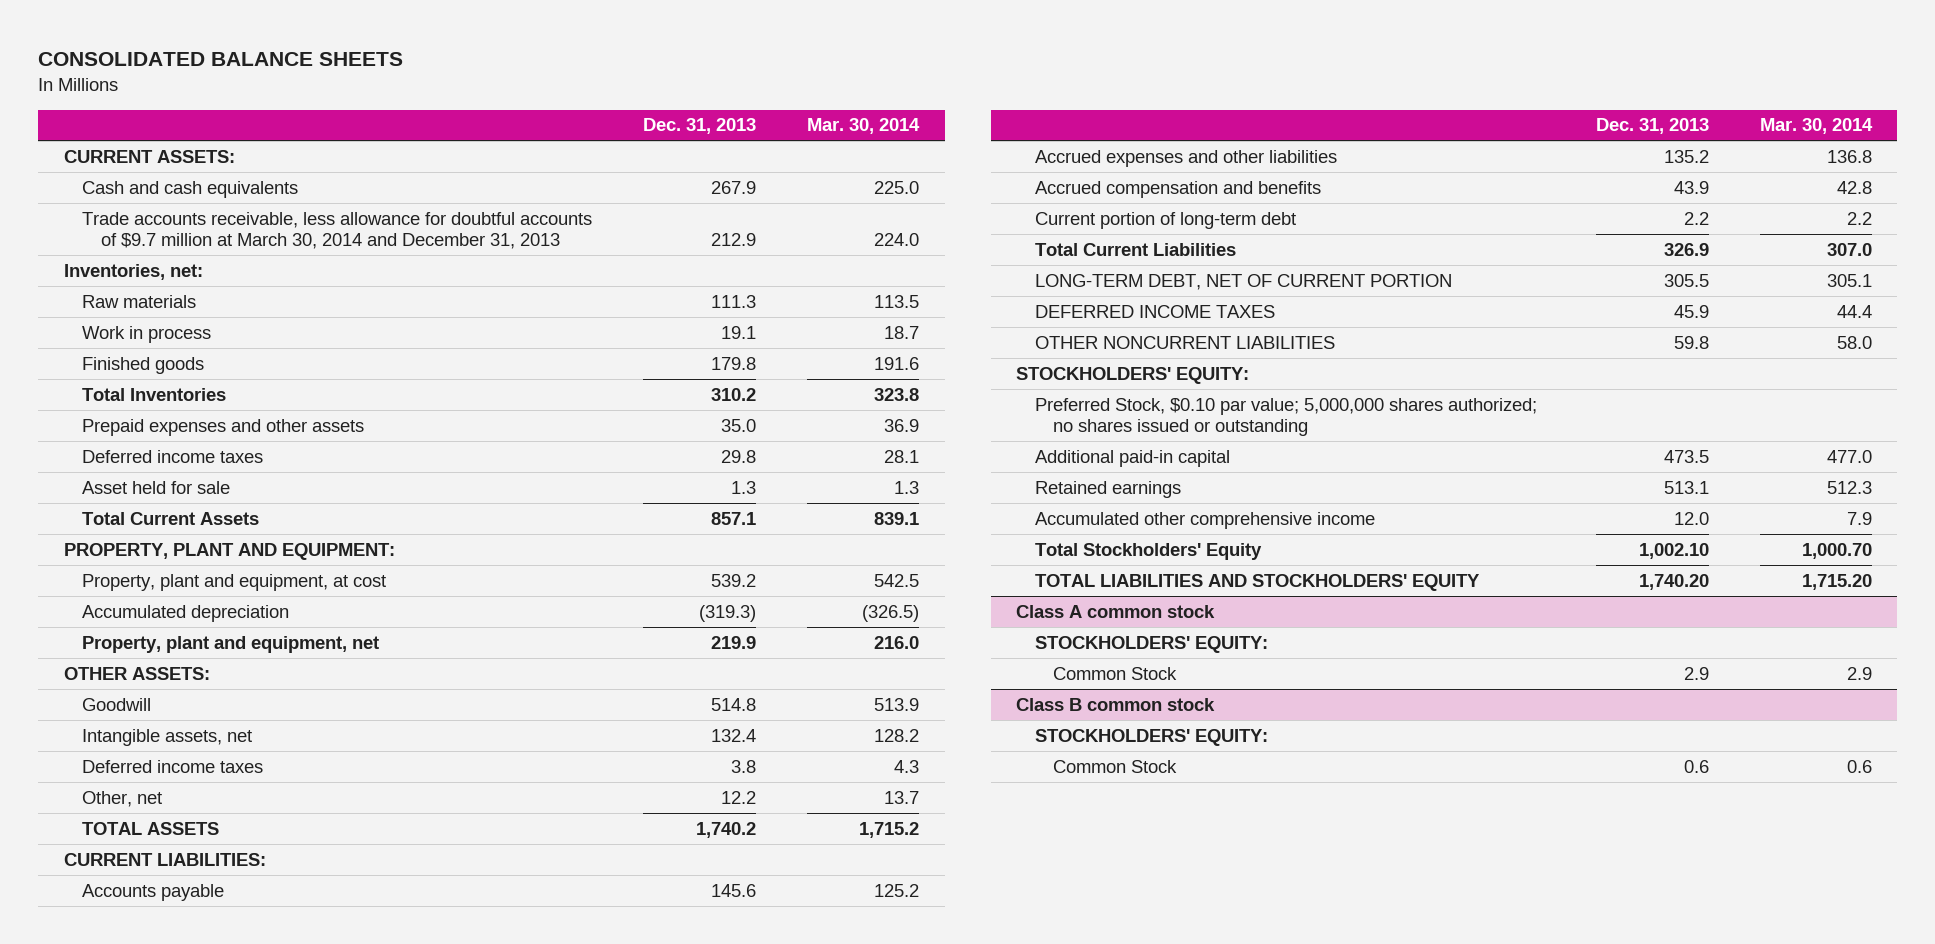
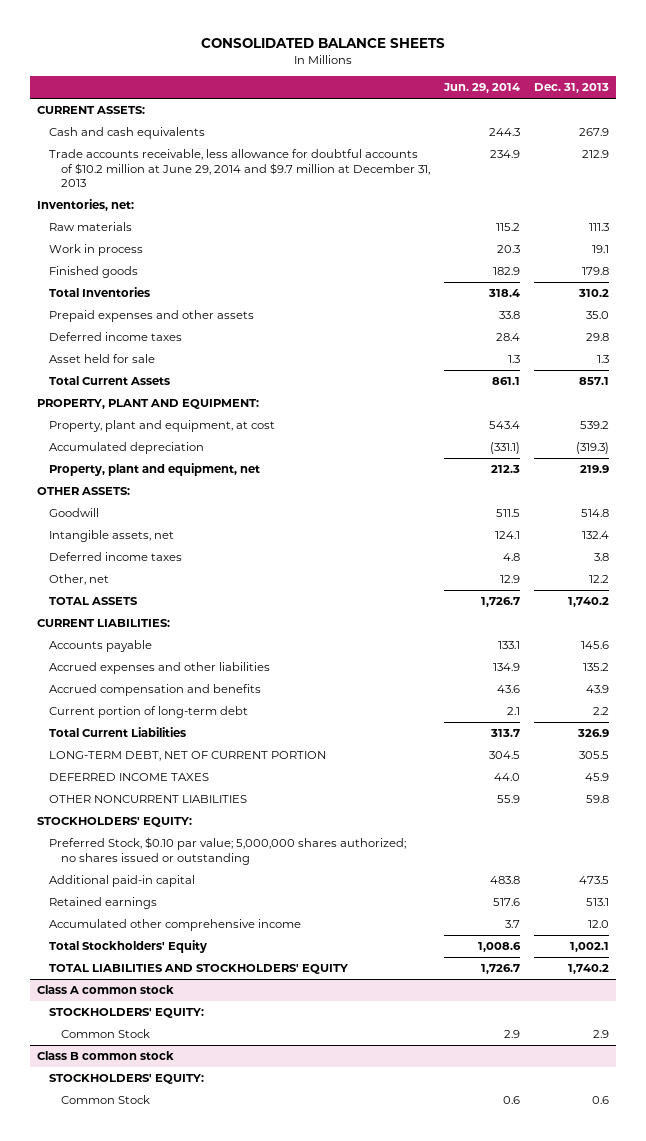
[807,118,921,135] Mar. 30, 2014 -> none
none -> [442,83,520,94] Jun. 29, 2014
[82,211,593,249] Trade accounts receivable, less allowance for doubtful accounts of $9.7 million at March 30, 2014 and December 31, 2013 -> [48,149,430,188] Trade accounts receivable, less allowance for doubtful accounts of $10.2 million at June 29, 2014 and $9.7 million at December 31, 2013
[1638,542,1709,559] 1,002.10 -> [569,942,609,953] 1,002.1
[1638,573,1709,590] 1,740.20 -> [567,964,609,975] 1,740.2

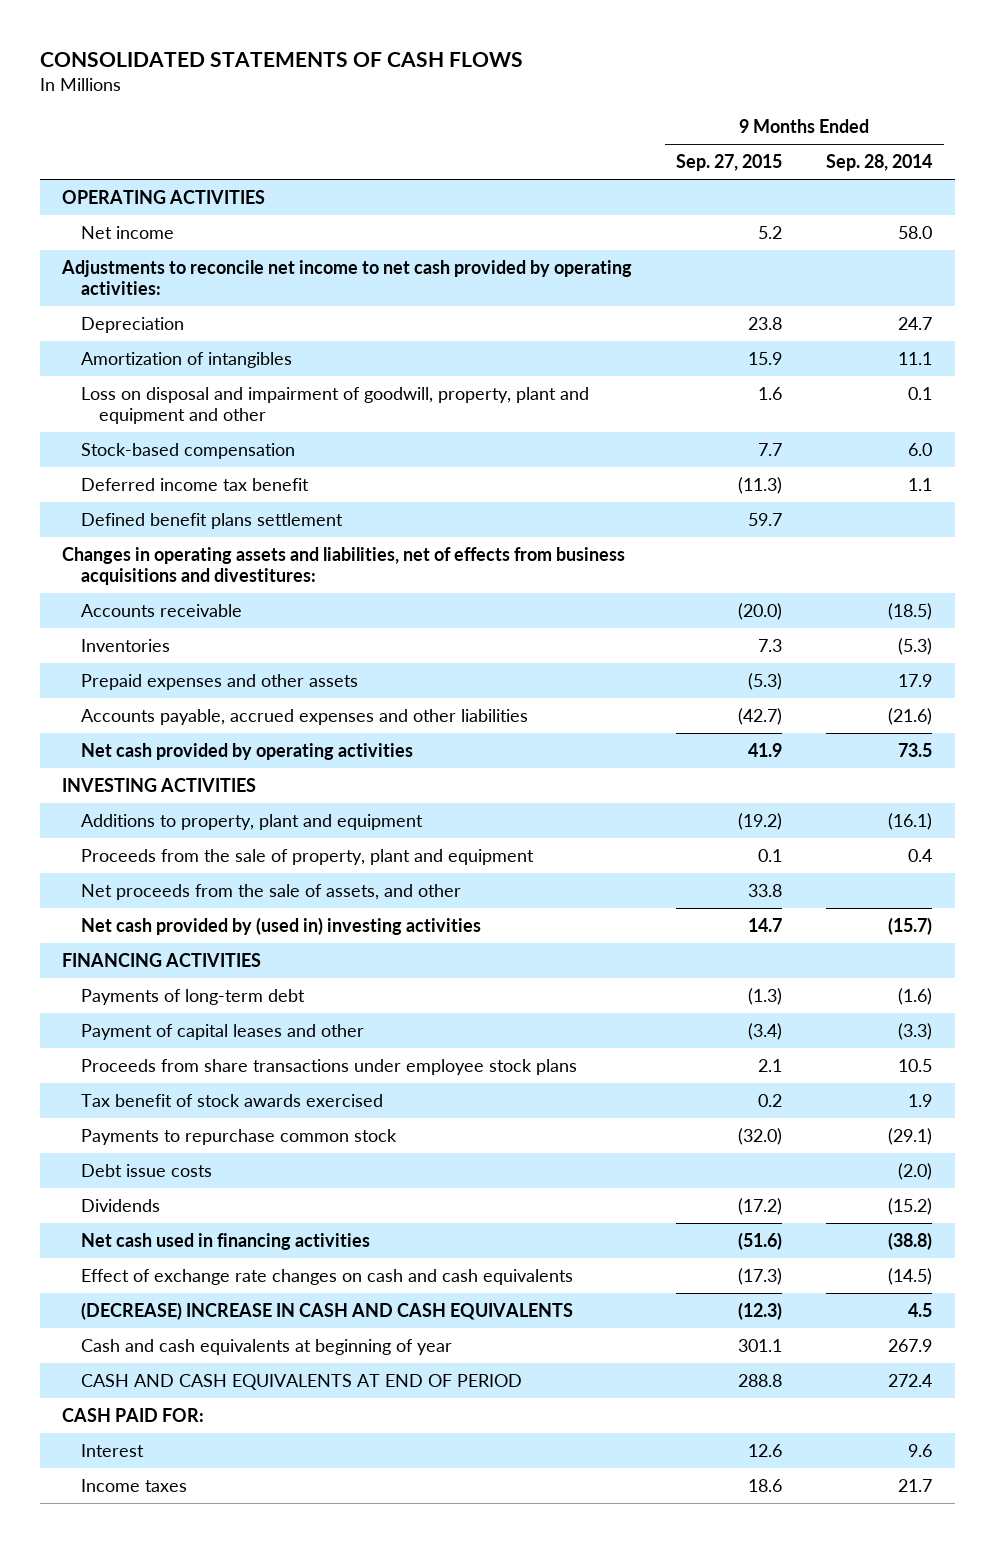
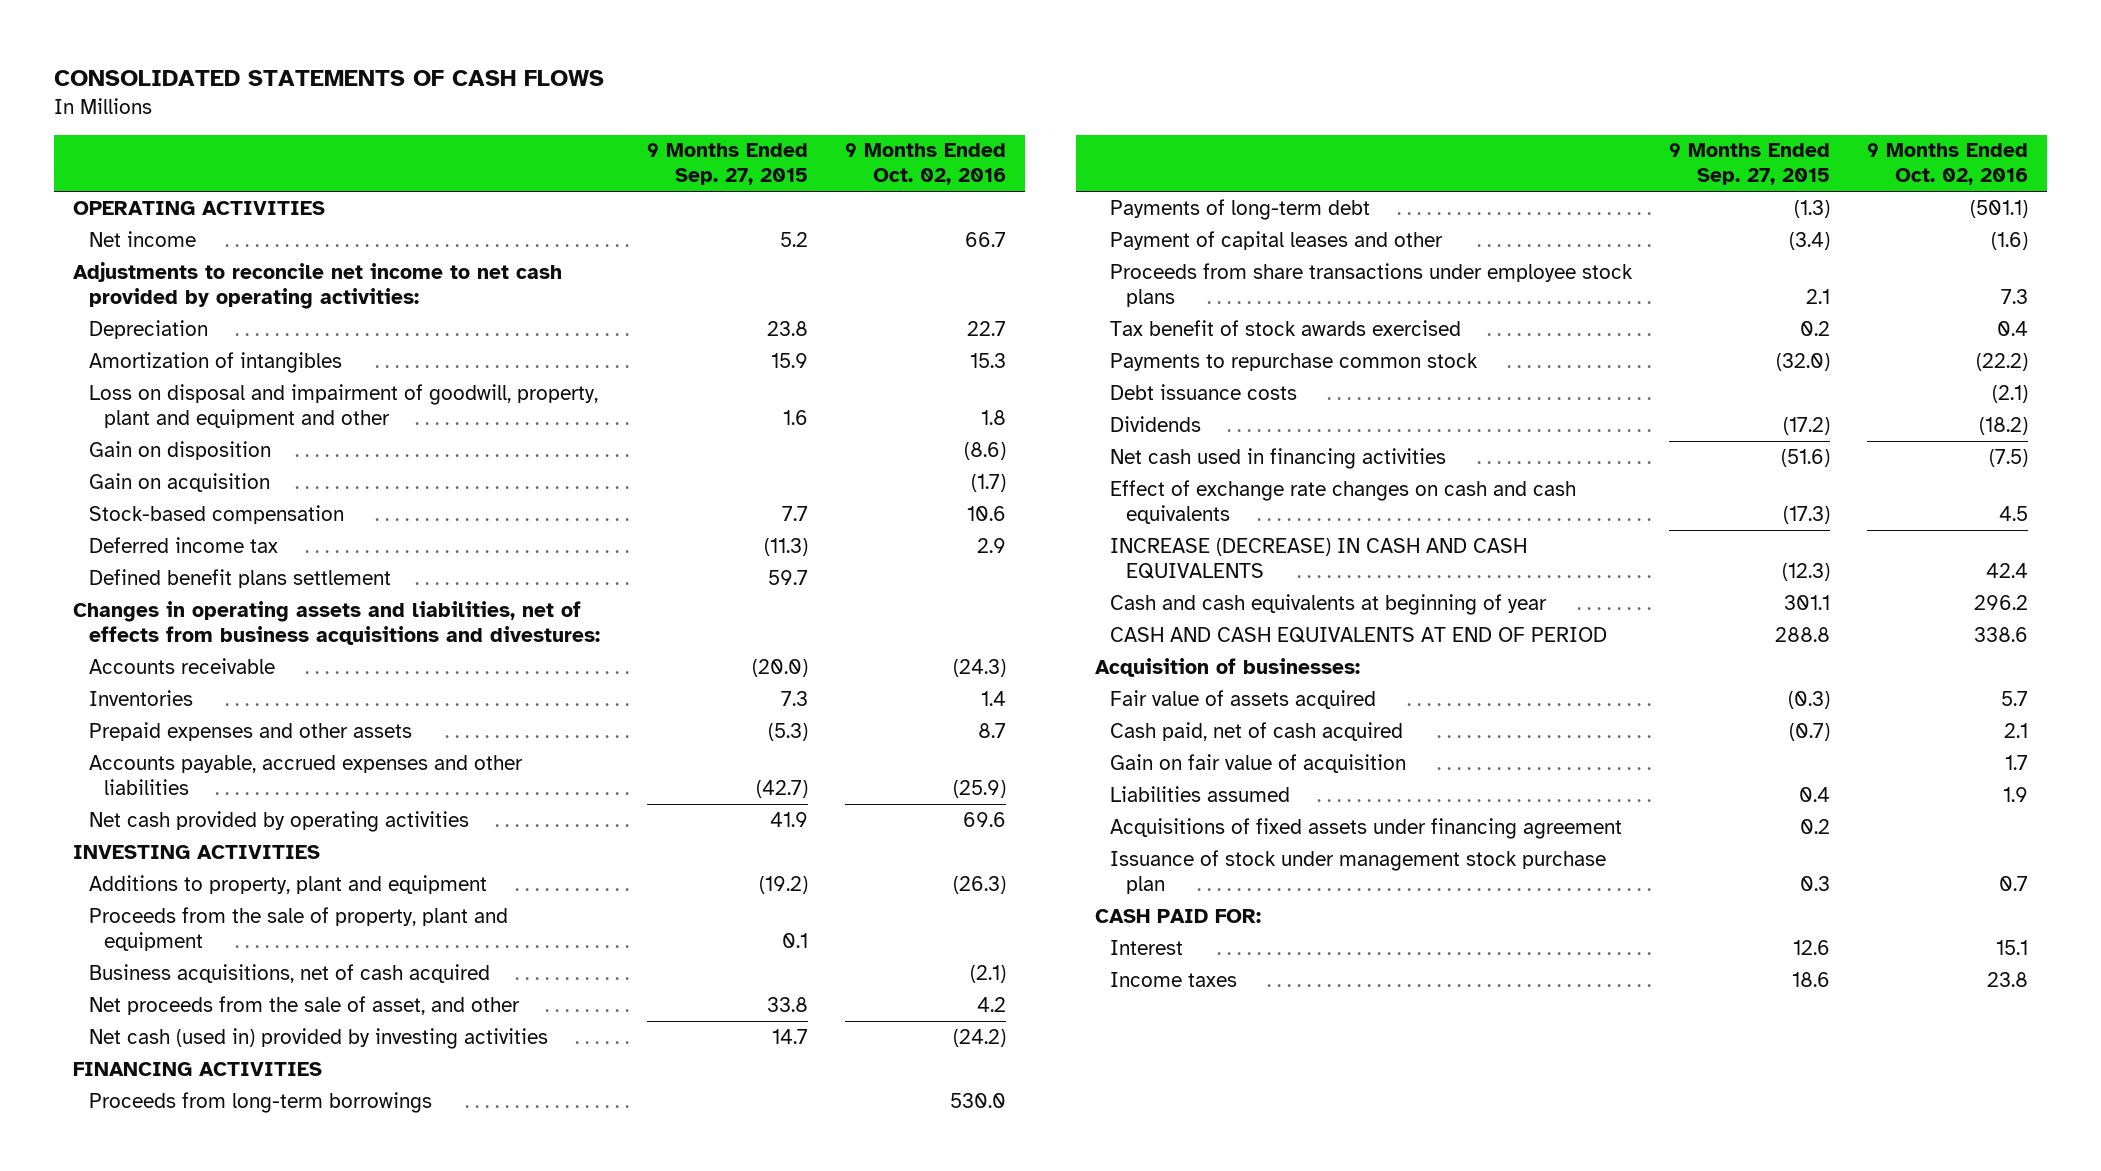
[826,154,933,172] Sep. 28, 2014 -> none
none -> [845,143,1007,186] 9 Months Ended Oct. 02, 2016
none -> [88,440,271,460] Gain on disposition
none -> [88,472,270,492] Gain on acquisition
[80,477,309,491] Deferred income tax benefit -> [88,536,278,553] Deferred income tax
[61,546,625,585] Changes in operating assets and liabilities, net of effects from business acquisitions and divestitures: -> [72,600,600,645] Changes in operating assets and liabilities, net of effects from business acquisitions and divestures:
none -> [88,963,490,983] Business acquisitions, net of cash acquired
[80,883,461,900] Net proceeds from the sale of assets, and other -> [88,995,520,1015] Net proceeds from the sale of asset, and other
[80,916,481,935] Net cash provided by (used in) investing activities -> [88,1027,548,1049] Net cash (used in) provided by investing activities
none -> [88,1091,432,1113] Proceeds from long-term borrowings
[80,1163,212,1177] Debt issue costs -> [1110,383,1298,400] Debt issuance costs
[80,1301,573,1320] (DECREASE) INCREASE IN CASH AND CASH EQUIVALENTS -> [1110,537,1528,579] INCREASE (DECREASE) IN CASH AND CASH EQUIVALENTS
none -> [1094,657,1360,677] Acquisition of businesses:
none -> [1110,689,1377,709] Fair value of assets acquired
none -> [1110,721,1404,741] Cash paid, net of cash acquired
none -> [1110,753,1407,773] Gain on fair value of acquisition
none -> [1110,785,1291,802] Liabilities assumed
none -> [1110,817,1623,839] Acquisitions of fixed assets under financing agreement
none -> [1110,849,1607,894] Issuance of stock under management stock purchase plan

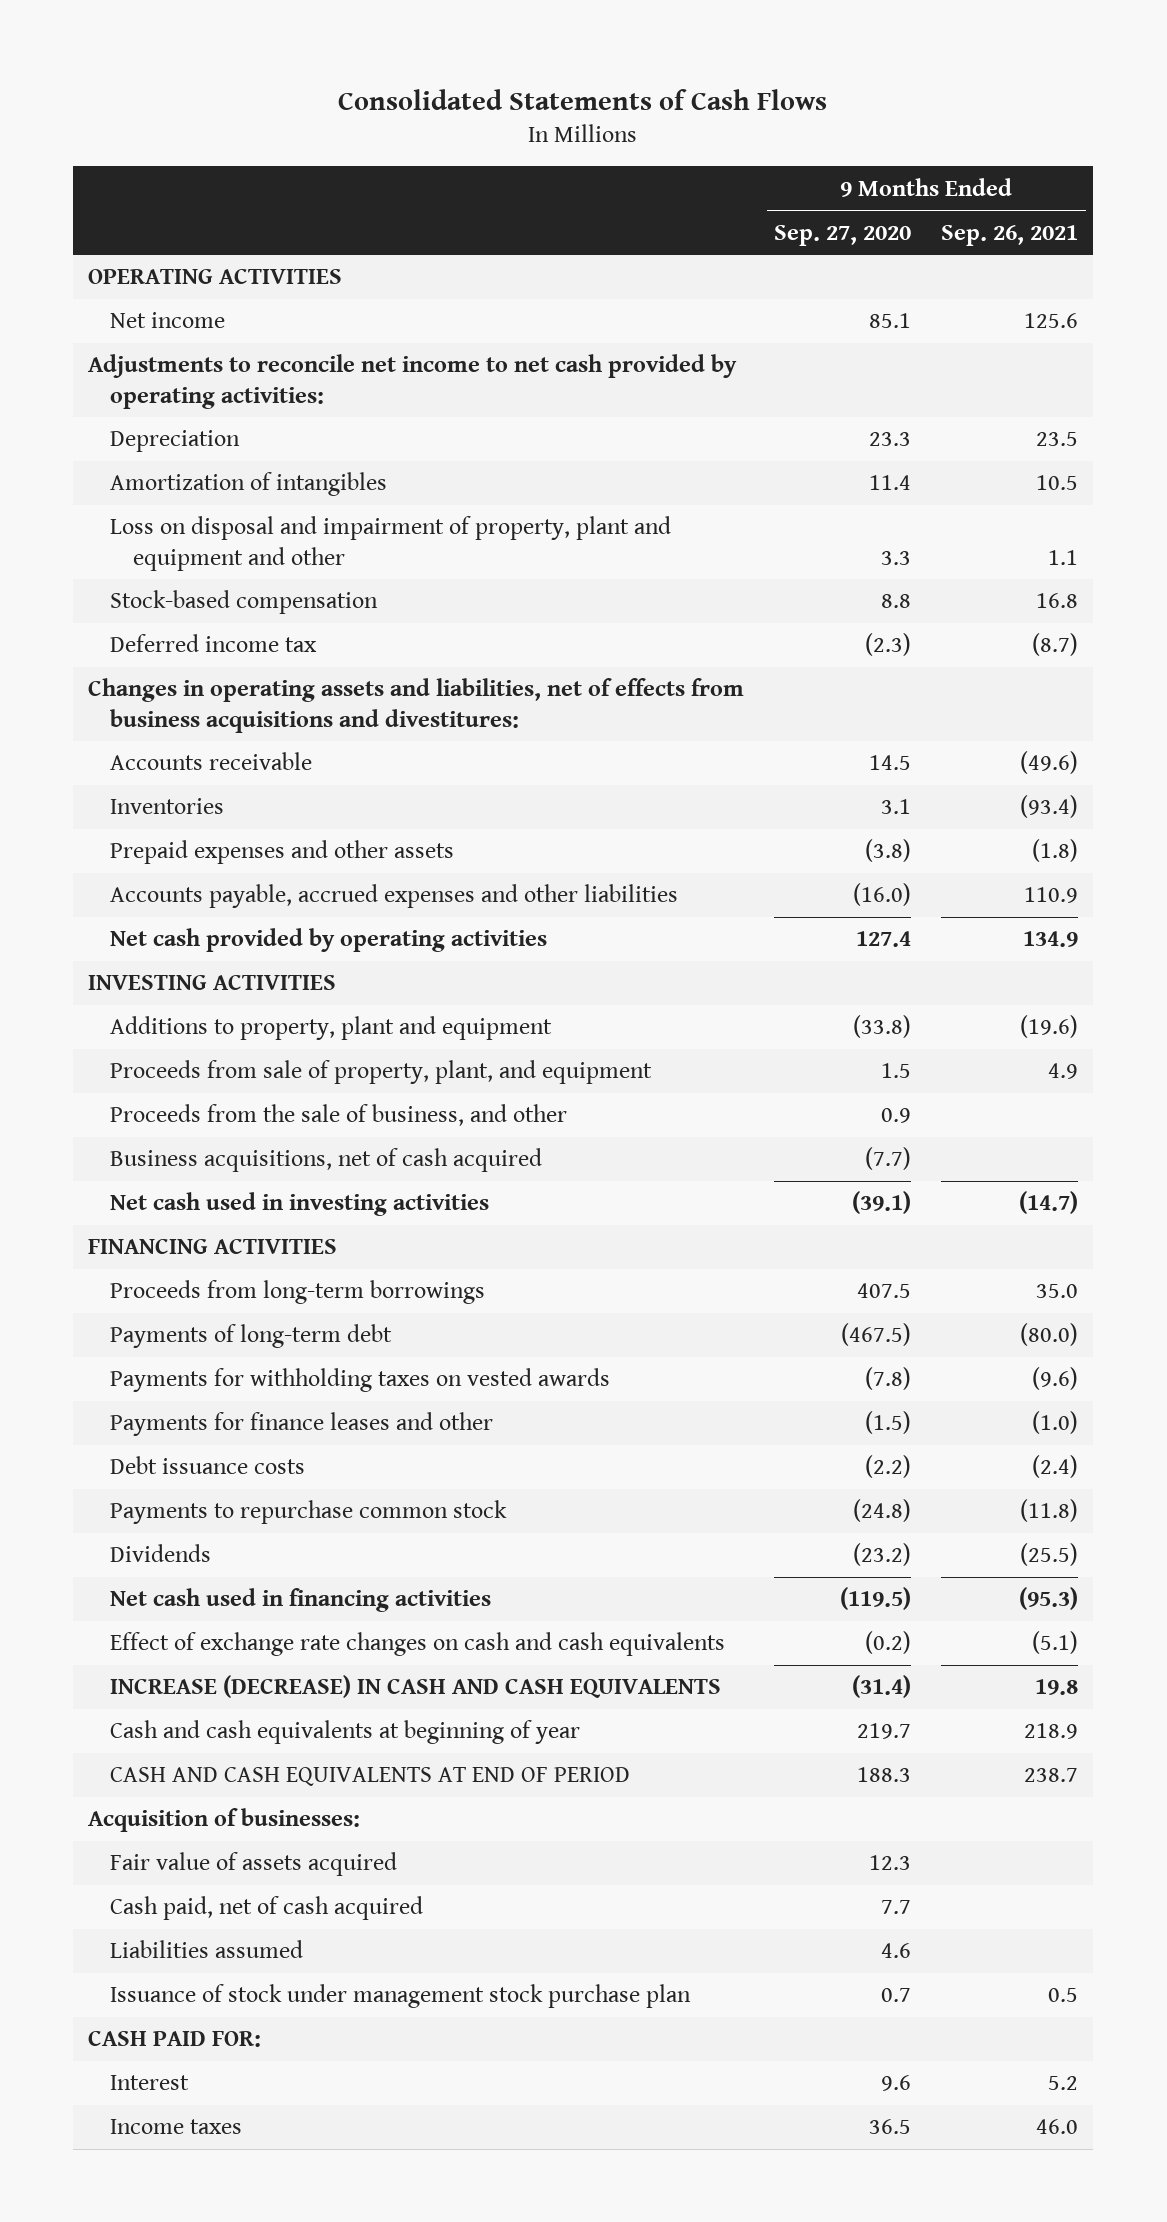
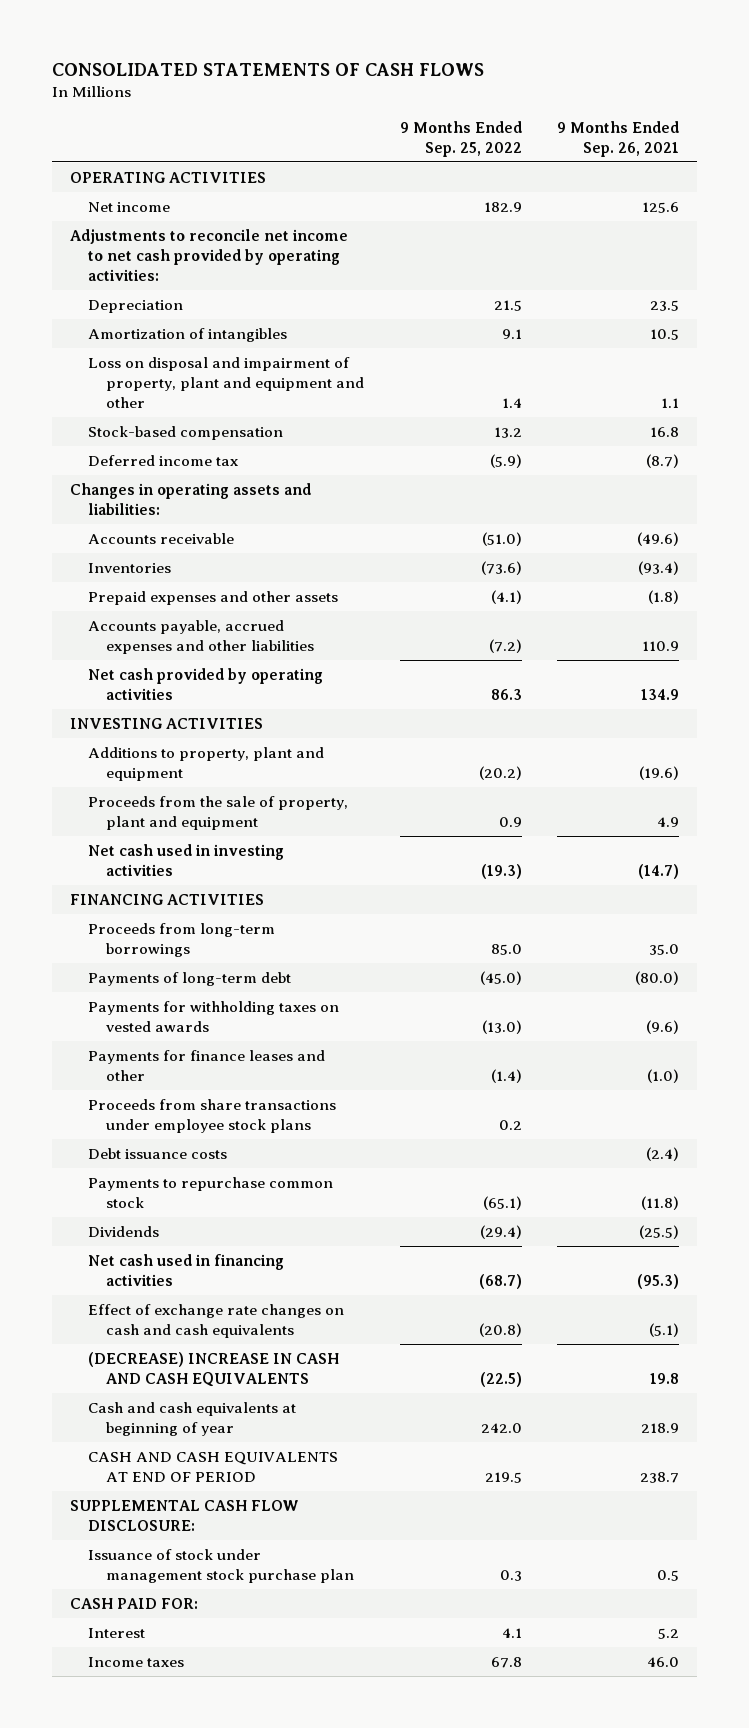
[338,89,828,111] Consolidated Statements of Cash Flows -> [52,63,485,77] CONSOLIDATED STATEMENTS OF CASH FLOWS
[774,224,912,246] Sep. 27, 2020 -> none
none -> [399,120,522,157] 9 Months Ended Sep. 25, 2022
[88,678,745,733] Changes in operating assets and liabilities, net of effects from business acquisitions and divestitures: -> [69,482,311,515] Changes in operating assets and liabilities:
[110,1104,568,1127] Proceeds from the sale of business, and other -> none
[110,1148,543,1173] Business acquisitions, net of cash acquired -> none
[110,1060,653,1085] Proceeds from sale of property, plant, and equipment -> [87,795,348,830] Proceeds from the sale of property, plant and equipment
none -> [87,1098,336,1133] Proceeds from share transactions under employee stock plans
[110,1675,722,1699] INCREASE (DECREASE) IN CASH AND CASH EQUIVALENTS -> [87,1351,339,1387] (DECREASE) INCREASE IN CASH AND CASH EQUIVALENTS
[88,1808,361,1833] Acquisition of businesses: -> none
[110,1852,398,1877] Fair value of assets acquired -> none
[110,1896,424,1921] Cash paid, net of cash acquired -> none
[110,1940,304,1959] Liabilities assumed -> none
none -> [69,1499,299,1531] SUPPLEMENTAL CASH FLOW DISCLOSURE:

